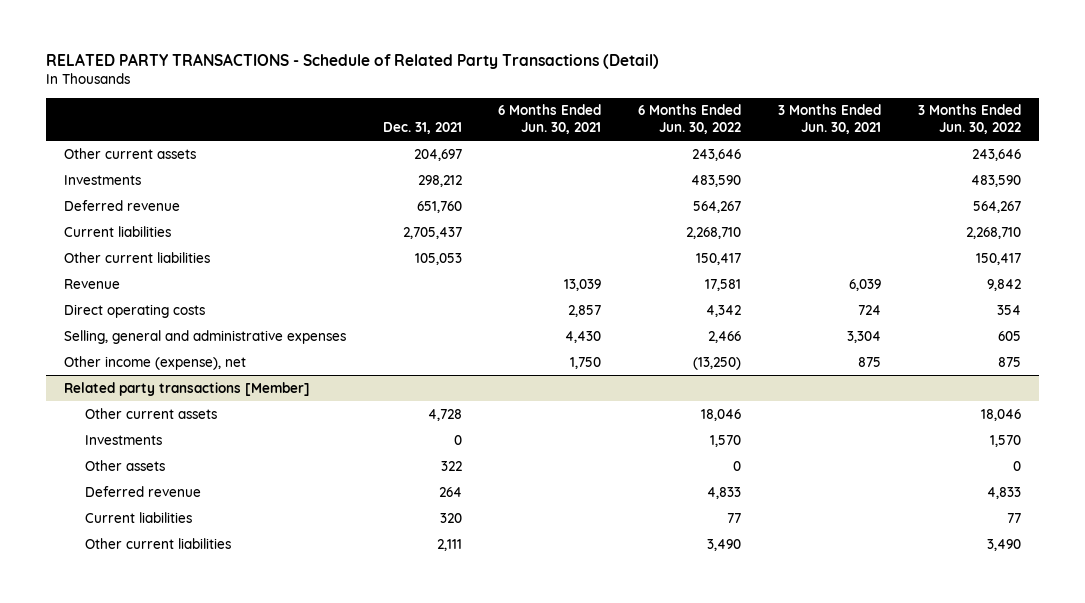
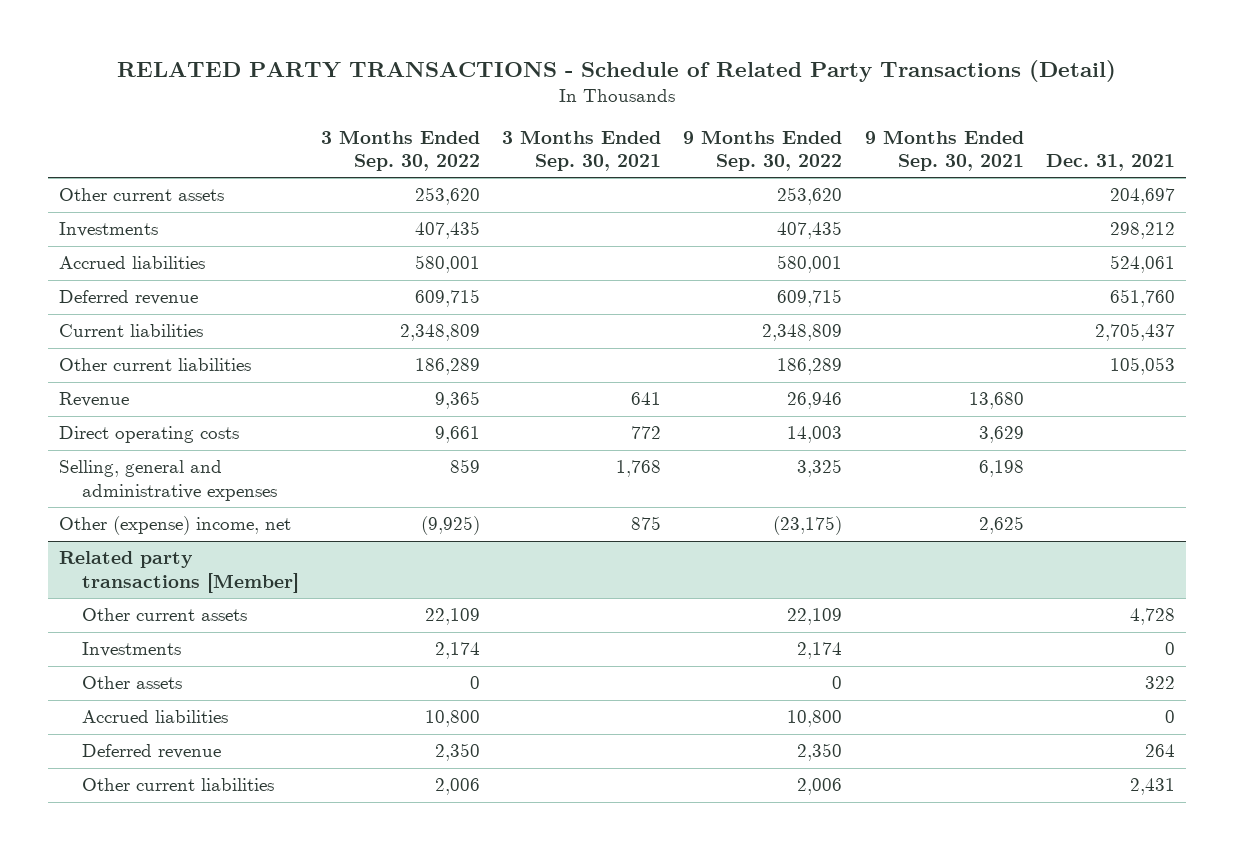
[498,104,602,134] 6 Months Ended Jun. 30, 2021 -> none
[638,104,742,134] 6 Months Ended Jun. 30, 2022 -> none
[777,104,881,134] 3 Months Ended Jun. 30, 2021 -> none
[917,104,1021,134] 3 Months Ended Jun. 30, 2022 -> none
none -> [320,129,480,172] 3 Months Ended Sep. 30, 2022
none -> [502,129,662,172] 3 Months Ended Sep. 30, 2021
none -> [683,129,843,172] 9 Months Ended Sep. 30, 2022
none -> [864,129,1024,172] 9 Months Ended Sep. 30, 2021
none -> [58,256,205,270] Accrued liabilities
[63,355,246,370] Other income (expense), net -> [58,516,291,536] Other (expense) income, net
none -> [81,710,228,724] Accrued liabilities
[84,511,192,523] Current liabilities -> none
[436,538,462,551] 2,111 -> [1130,778,1176,796] 2,431

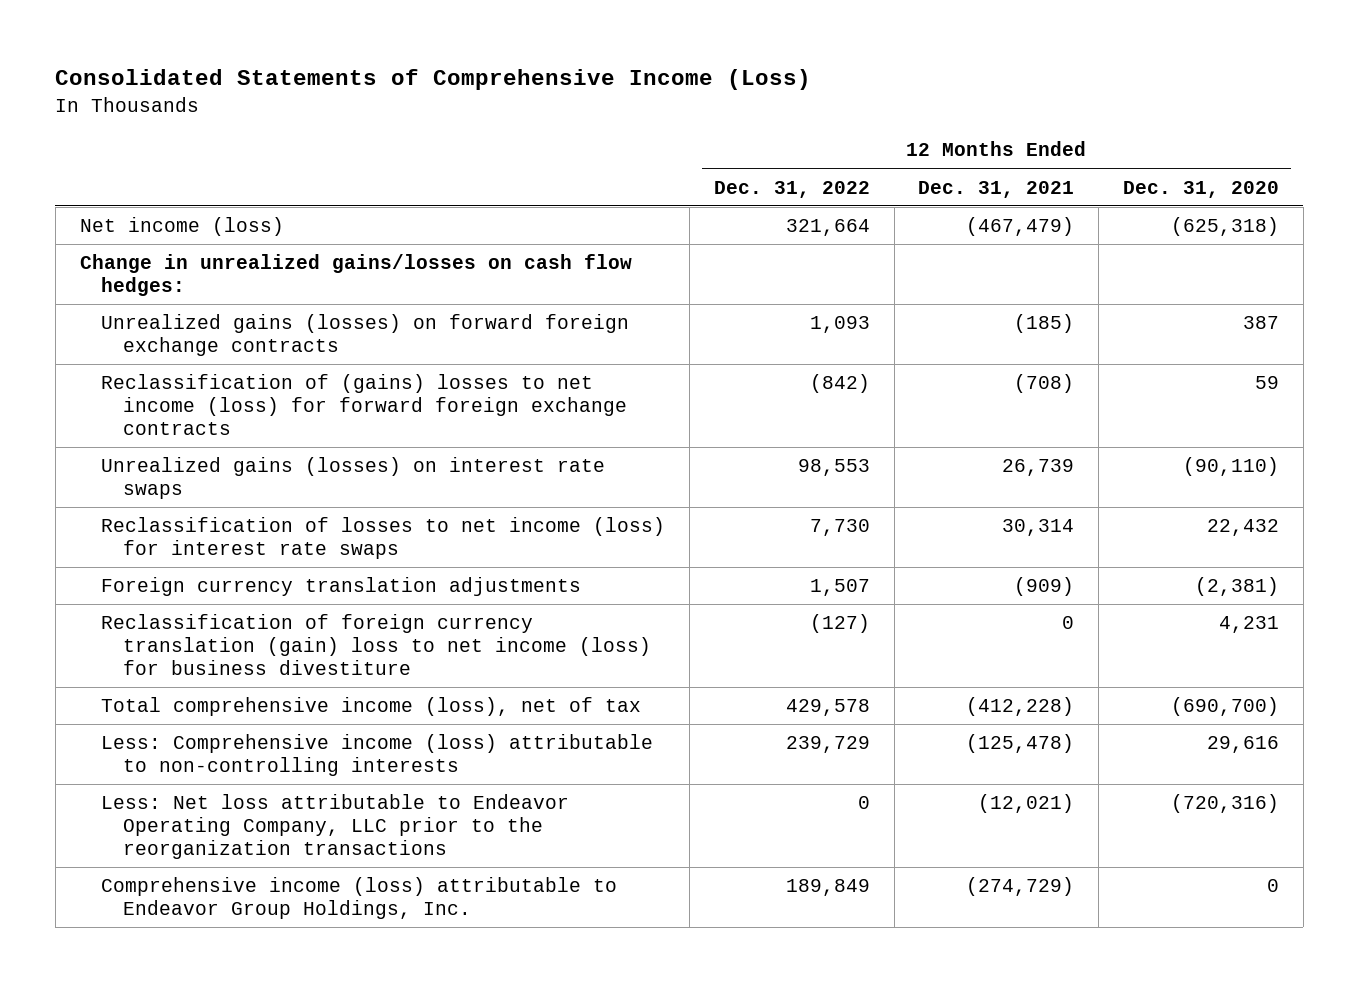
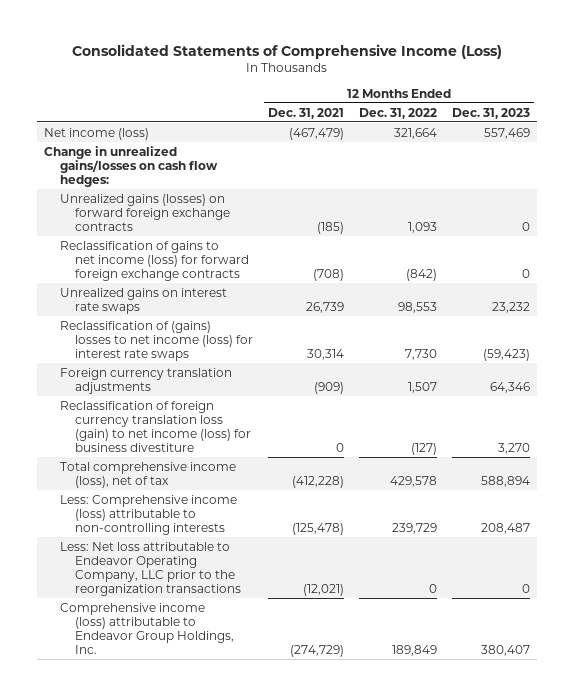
[1122,180,1279,198] Dec. 31, 2020 -> none
none -> [451,107,530,119] Dec. 31, 2023
[101,374,628,436] Reclassification of (gains) losses to net income (loss) for forward foreign exchange contracts -> [59,240,249,281] Reclassification of gains to net income (loss) for forward foreign exchange contracts
[101,457,606,500] Unrealized gains (losses) on interest rate swaps -> [59,287,227,314] Unrealized gains on interest rate swaps
[101,517,666,560] Reclassification of losses to net income (loss) for interest rate swaps -> [59,320,253,361] Reclassification of (gains) losses to net income (loss) for interest rate swaps
[101,614,652,676] Reclassification of foreign currency translation (gain) loss to net income (loss) for business divestiture -> [59,400,251,452] Reclassification of foreign currency translation loss (gain) to net income (loss) for business divestiture

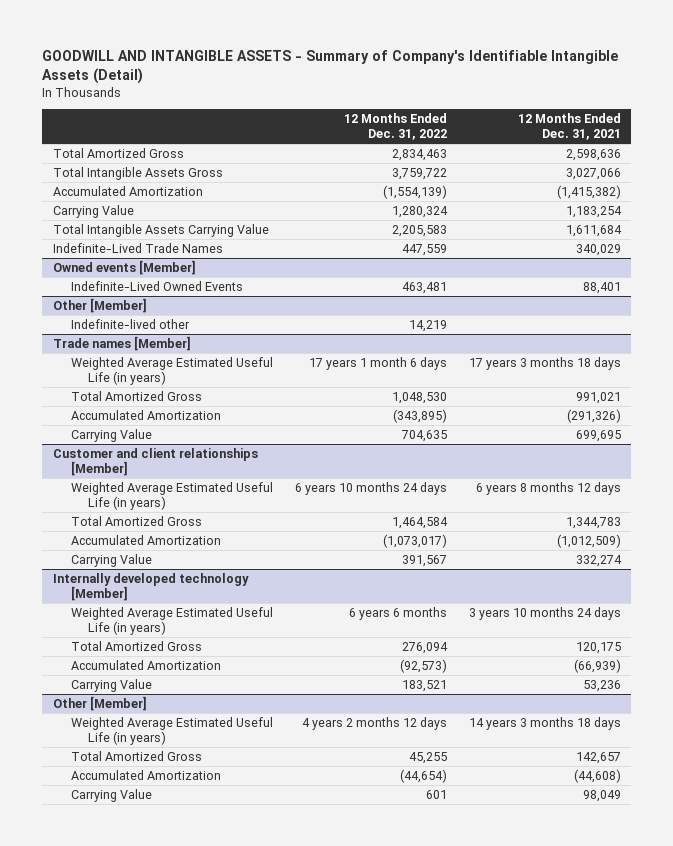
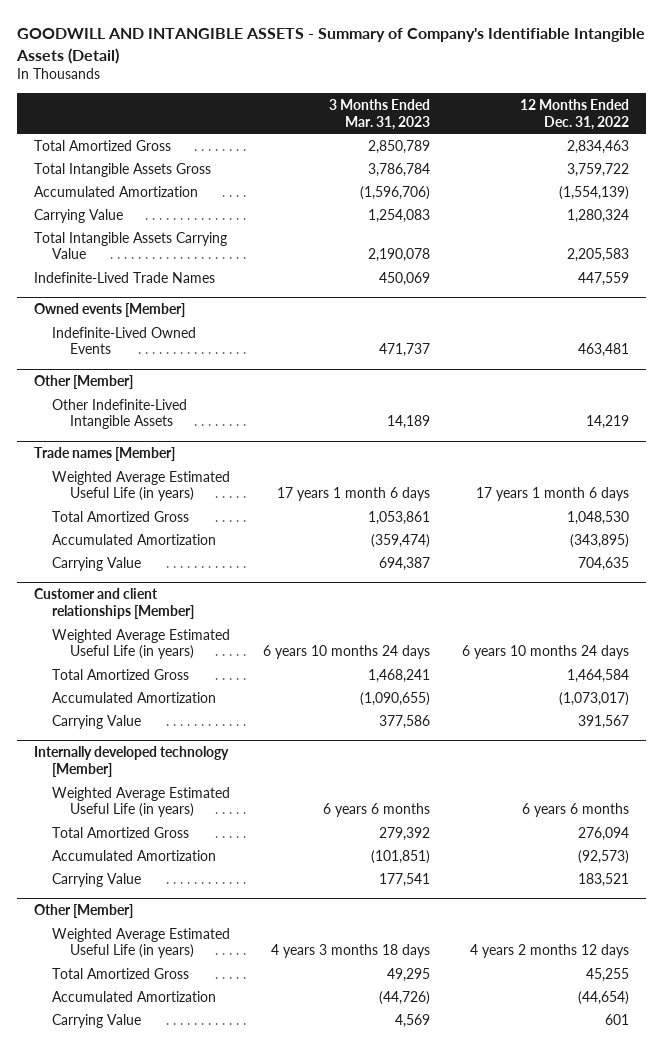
[517,112,621,141] 12 Months Ended Dec. 31, 2021 -> none
none -> [328,98,430,130] 3 Months Ended Mar. 31, 2023
[70,318,190,329] Indefinite-lived other -> [52,398,188,430] Other Indefinite-Lived Intangible Assets

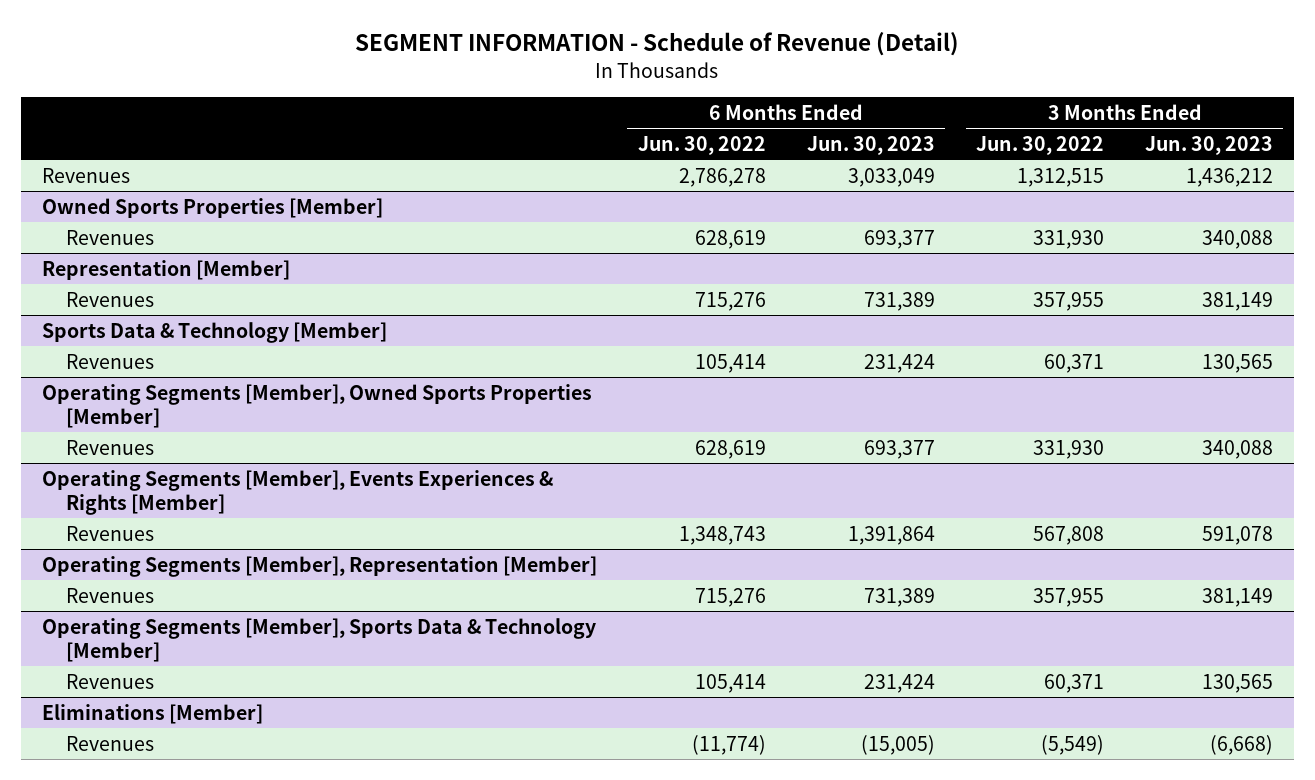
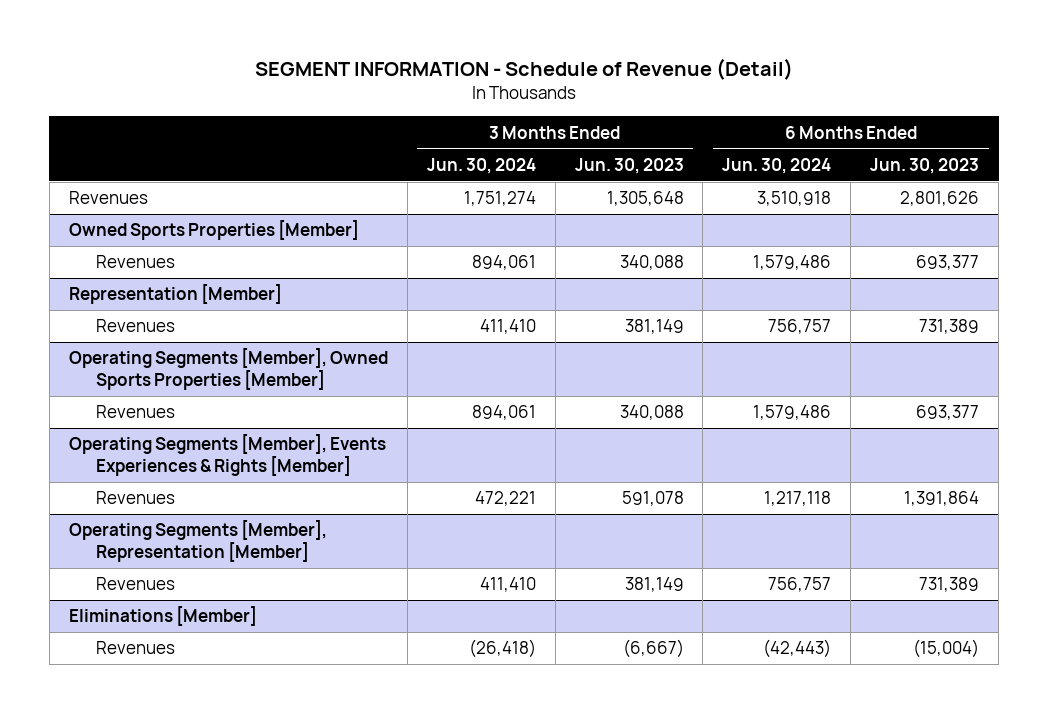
[637,135,766,155] Jun. 30, 2022 -> none
[976,135,1105,155] Jun. 30, 2022 -> none
none -> [426,157,536,174] Jun. 30, 2024
none -> [722,157,832,174] Jun. 30, 2024
[847,167,935,187] 3,033,049 -> [900,191,980,207] 2,801,626
[1186,167,1274,187] 1,436,212 -> [606,191,684,207] 1,305,648
[41,321,387,343] Sports Data & Technology [Member] -> none
[66,353,155,369] Revenues -> none
[41,617,596,662] Operating Segments [Member], Sports Data & Technology [Member] -> none
[66,673,155,689] Revenues -> none
[860,734,935,755] (15,005) -> [913,639,980,659] (15,004)
[1210,734,1274,755] (6,668) -> [622,639,684,659] (6,667)

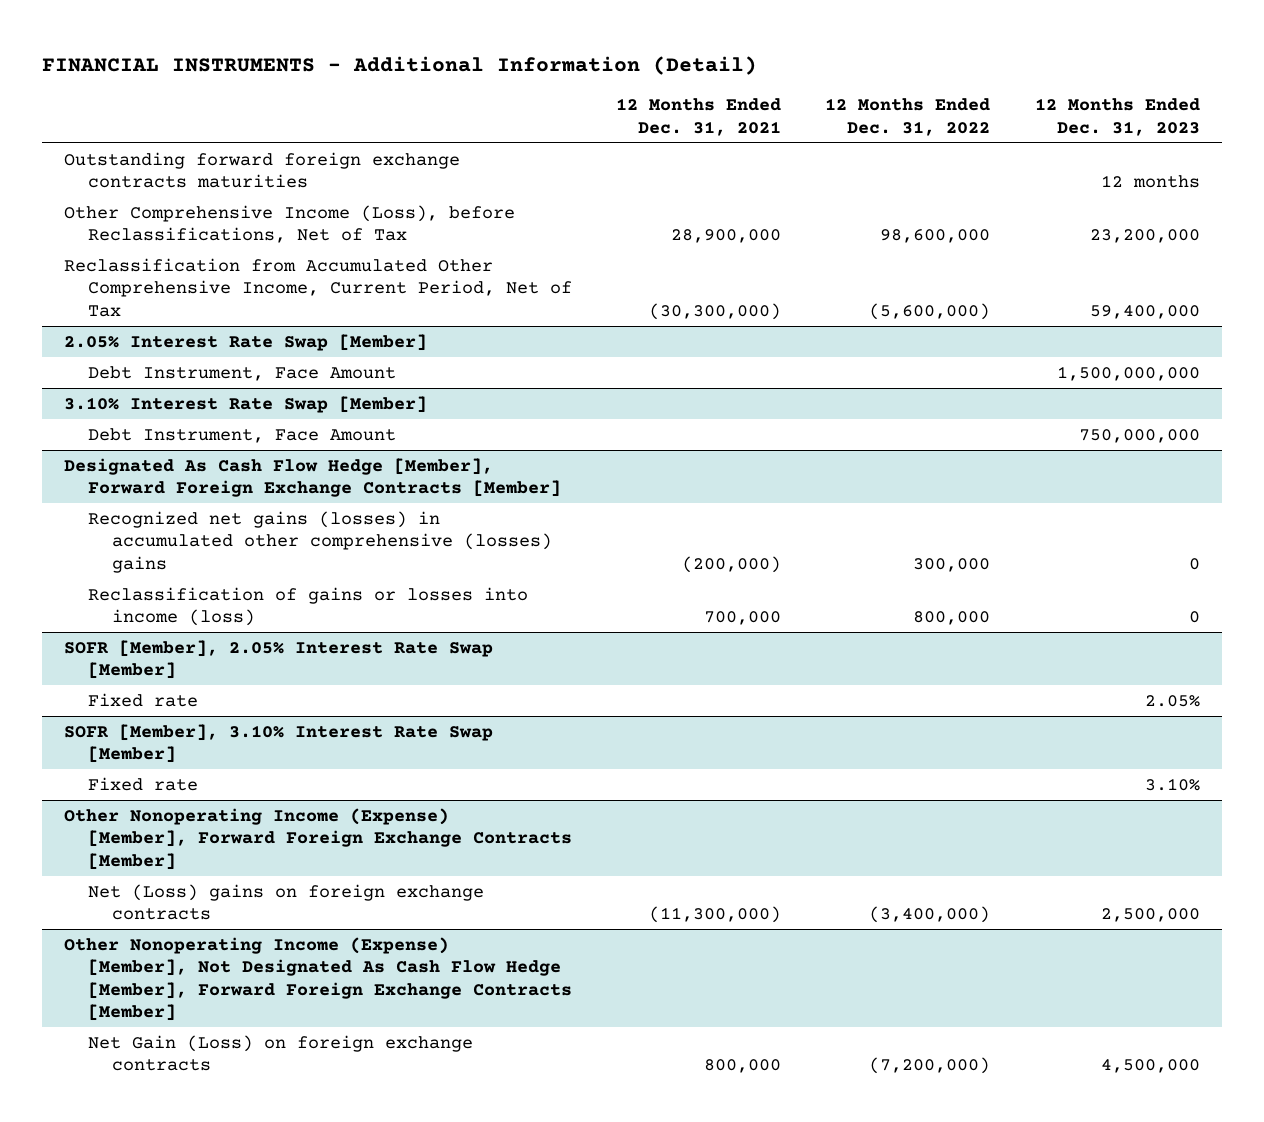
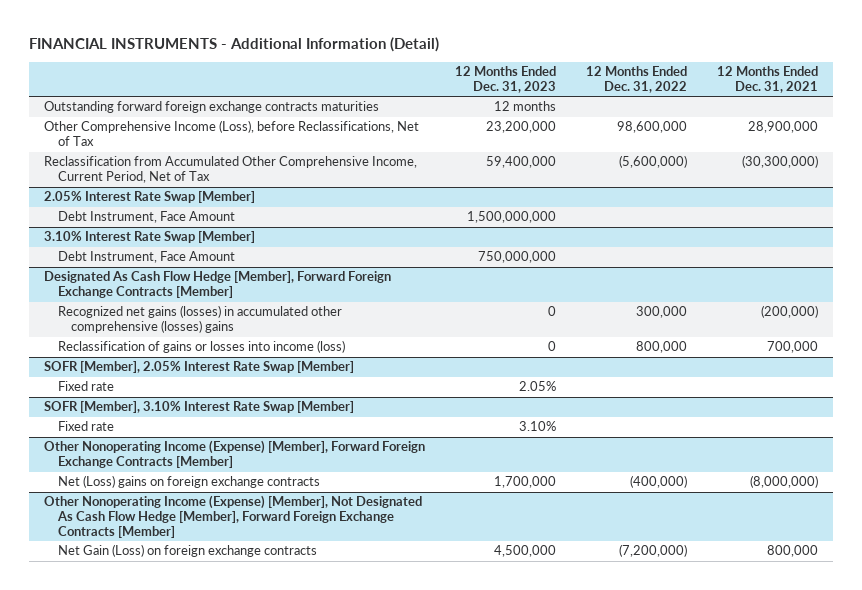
[649,906,782,924] (11,300,000) -> [749,475,818,489] (8,000,000)
[869,906,991,924] (3,400,000) -> [629,475,687,489] (400,000)
[1100,908,1200,923] 2,500,000 -> [494,476,557,489] 1,700,000

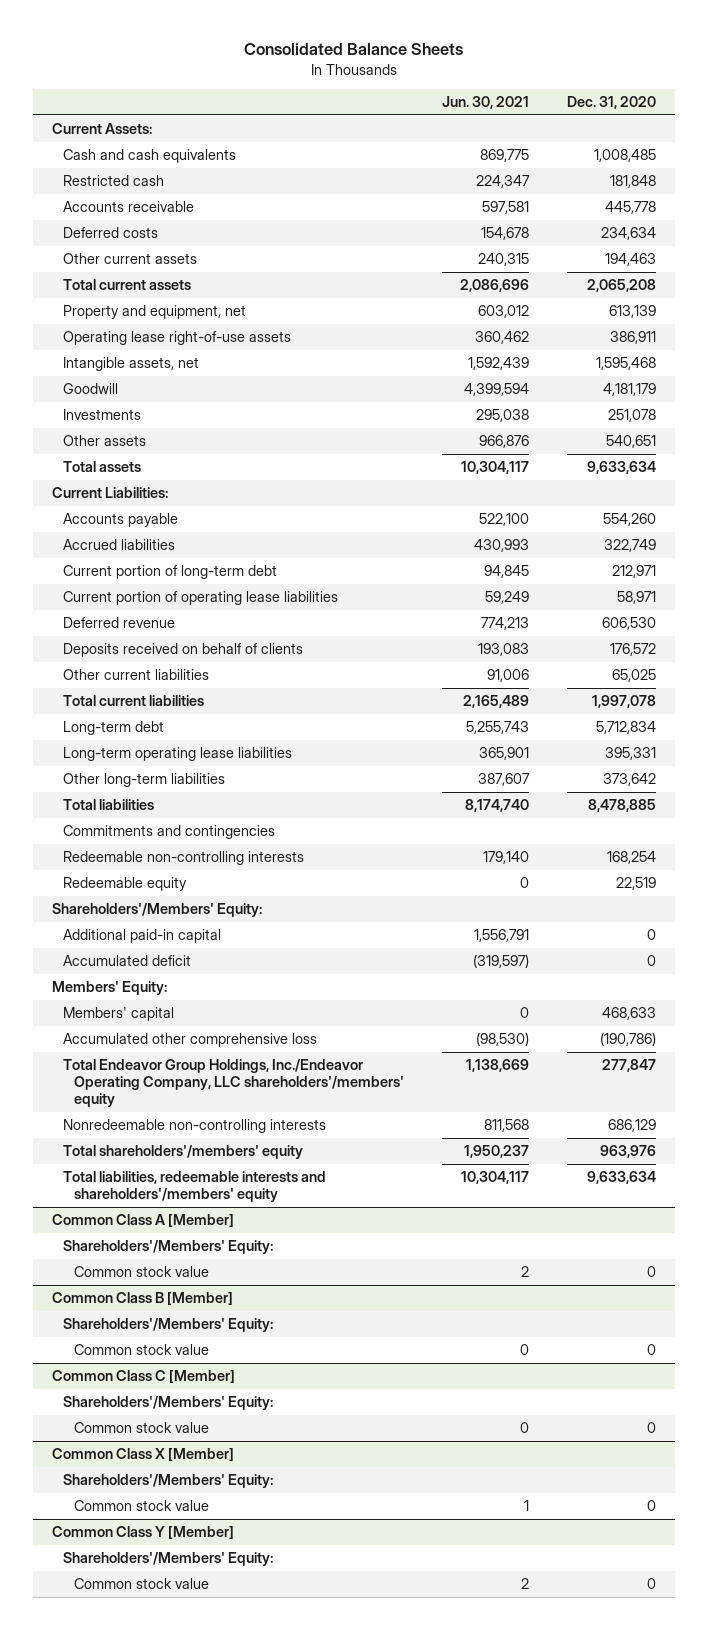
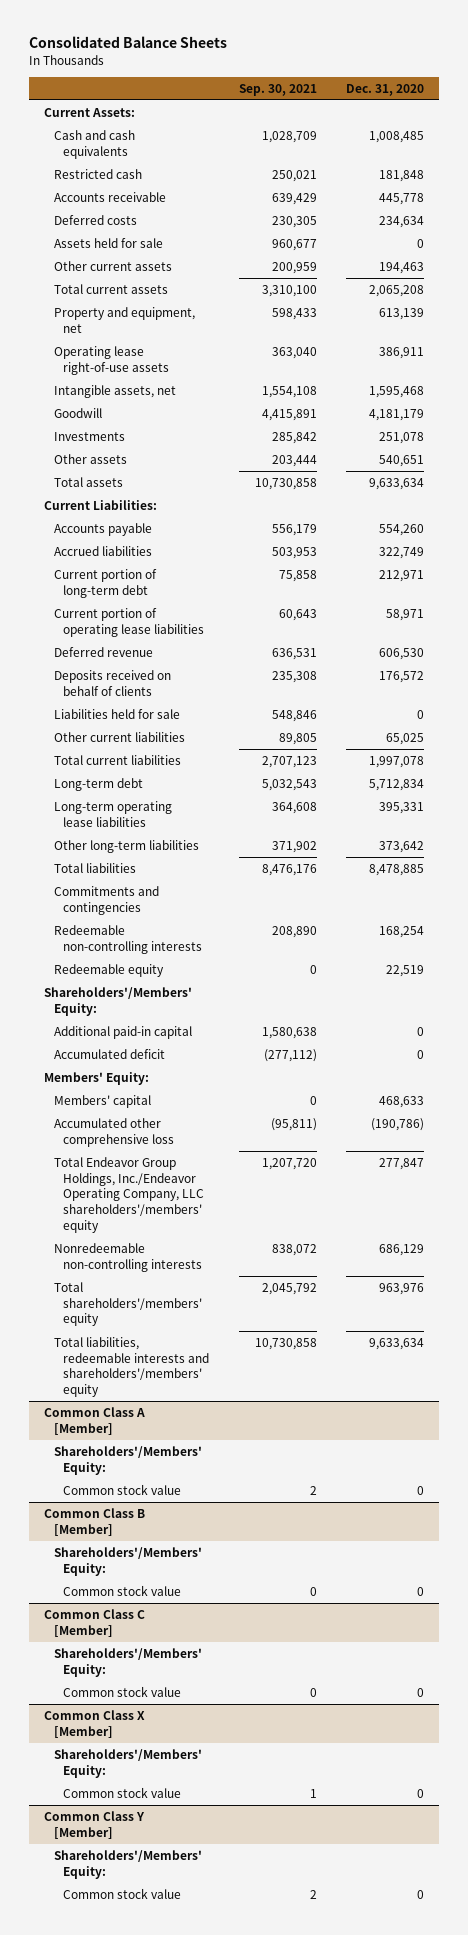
[441,96,529,110] Jun. 30, 2021 -> none
none -> [238,83,317,96] Sep. 30, 2021
none -> [53,238,163,249] Assets held for sale
none -> [53,709,180,720] Liabilities held for sale

